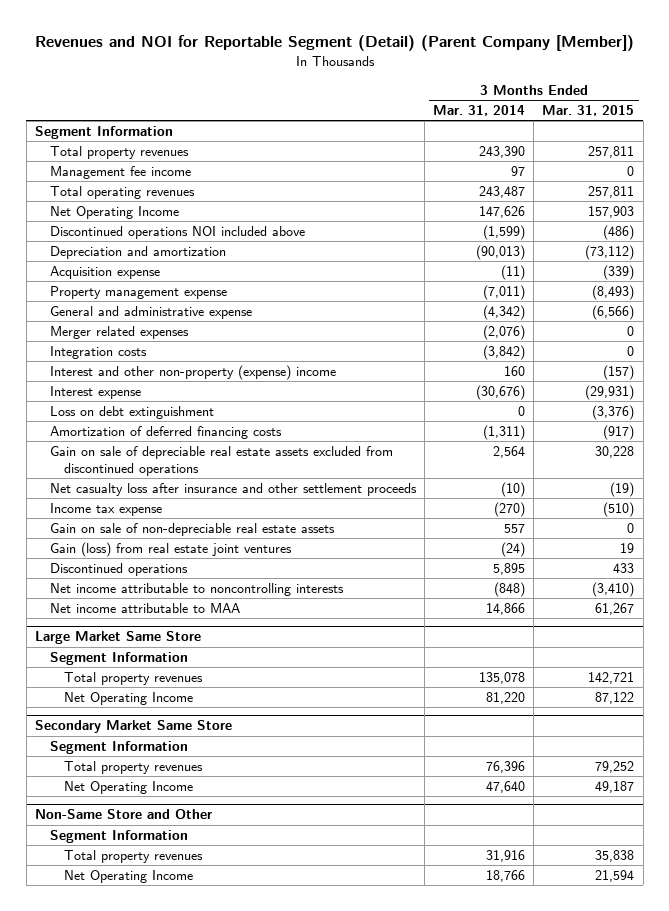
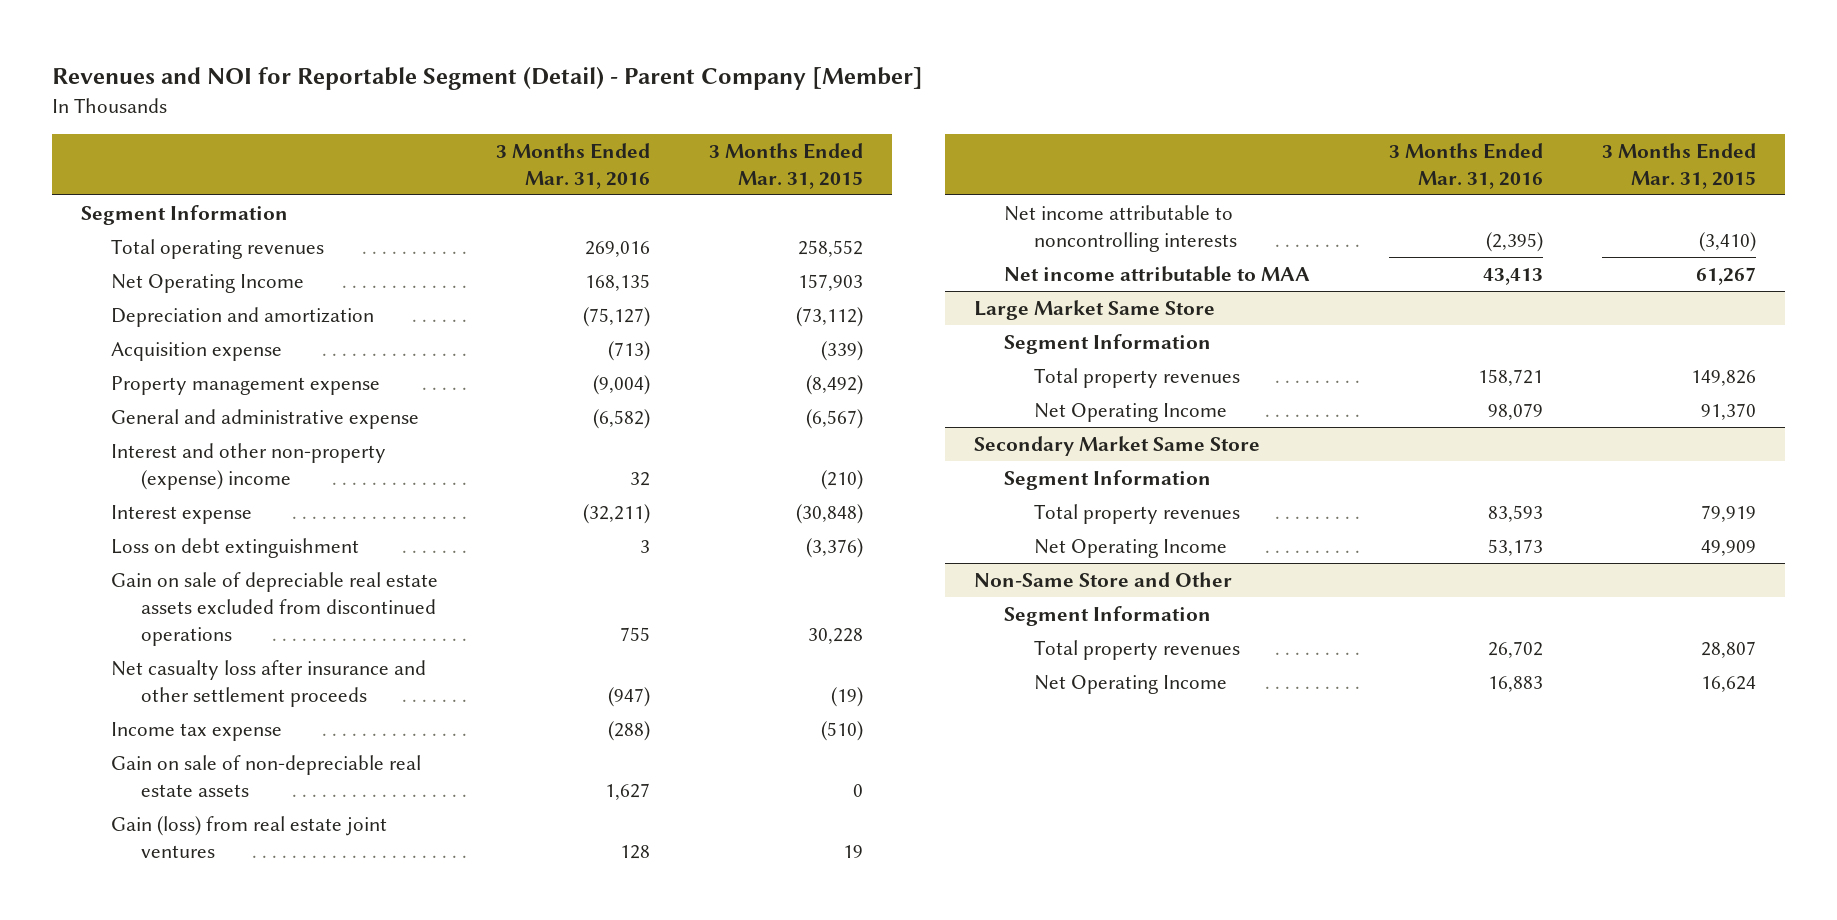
[34,35,634,52] Revenues and NOI for Reportable Segment (Detail) (Parent Company [Member]) -> [51,67,923,91] Revenues and NOI for Reportable Segment (Detail) - Parent Company [Member]
[432,105,525,117] Mar. 31, 2014 -> none
none -> [496,142,651,189] 3 Months Ended Mar. 31, 2016
[49,145,189,159] Total property revenues -> none
[49,165,191,179] Management fee income -> none
[588,185,635,198] 257,811 -> [797,239,863,257] 258,552
[49,225,305,239] Discontinued operations NOI included above -> none
[49,325,189,339] Merger related expenses -> none
[49,345,147,359] Integration costs -> none
[592,284,635,300] (8,493) -> [805,374,863,395] (8,492)
[592,304,635,320] (6,566) -> [805,408,863,429] (6,567)
[603,364,635,380] (157) -> [820,469,863,490] (210)
[585,384,635,400] (29,931) -> [795,503,863,524] (30,848)
[49,425,282,439] Amortization of deferred financing costs -> none
[49,562,188,576] Discontinued operations -> none
[588,671,635,684] 142,721 -> [1690,369,1756,386] 149,826
[595,691,635,704] 87,122 -> [1700,402,1756,420] 91,370
[595,760,635,773] 79,252 -> [1700,504,1756,522] 79,919
[595,780,635,793] 49,187 -> [1700,539,1756,556] 49,909
[595,849,635,862] 35,838 -> [1700,640,1756,658] 28,807
[595,869,635,882] 21,594 -> [1700,675,1756,692] 16,624

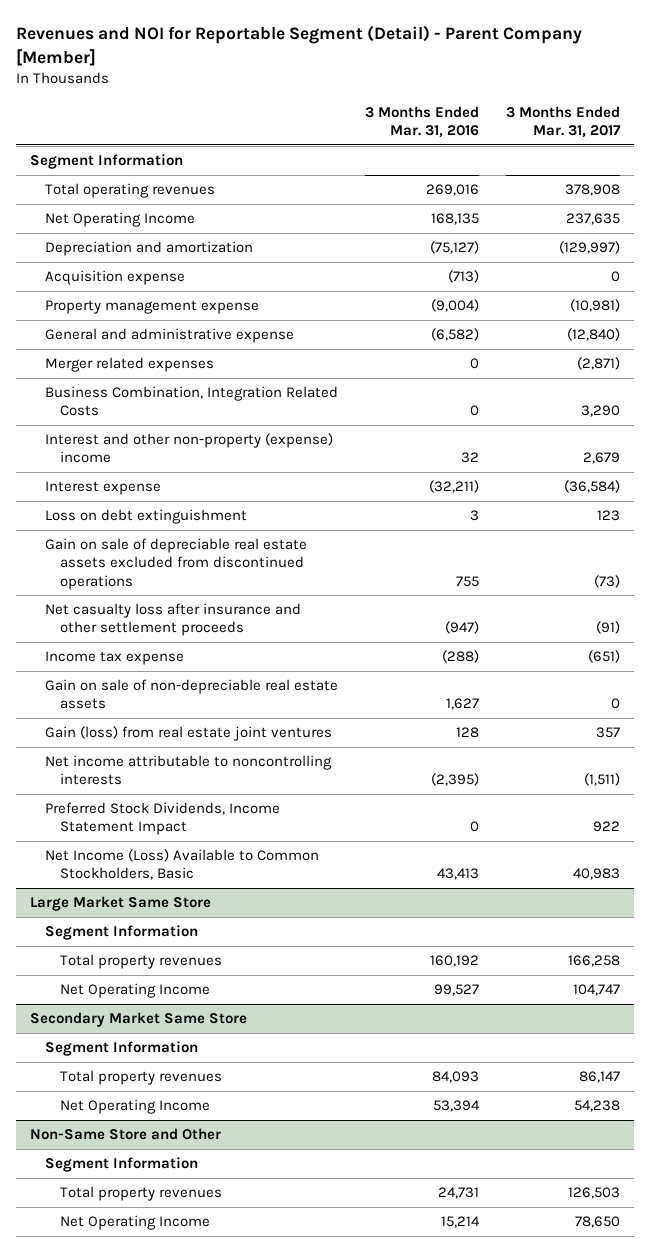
[708,142,863,189] 3 Months Ended Mar. 31, 2015 -> none
none -> [505,105,621,139] 3 Months Ended Mar. 31, 2017
none -> [44,357,214,373] Merger related expenses
none -> [44,386,338,417] Business Combination, Integration Related Costs
none -> [44,802,280,836] Preferred Stock Dividends, Income Statement Impact
[1004,265,1311,282] Net income attributable to MAA -> [44,849,319,881] Net Income (Loss) Available to Common Stockholders, Basic
[1478,368,1544,386] 158,721 -> [429,955,479,968] 160,192
[1488,402,1544,420] 98,079 -> [433,984,479,997] 99,527
[1488,504,1544,522] 83,593 -> [431,1071,479,1084] 84,093
[1488,538,1544,556] 53,173 -> [432,1100,480,1113] 53,394
[1488,640,1544,658] 26,702 -> [437,1187,479,1200] 24,731
[1488,675,1544,692] 16,883 -> [440,1216,480,1229] 15,214

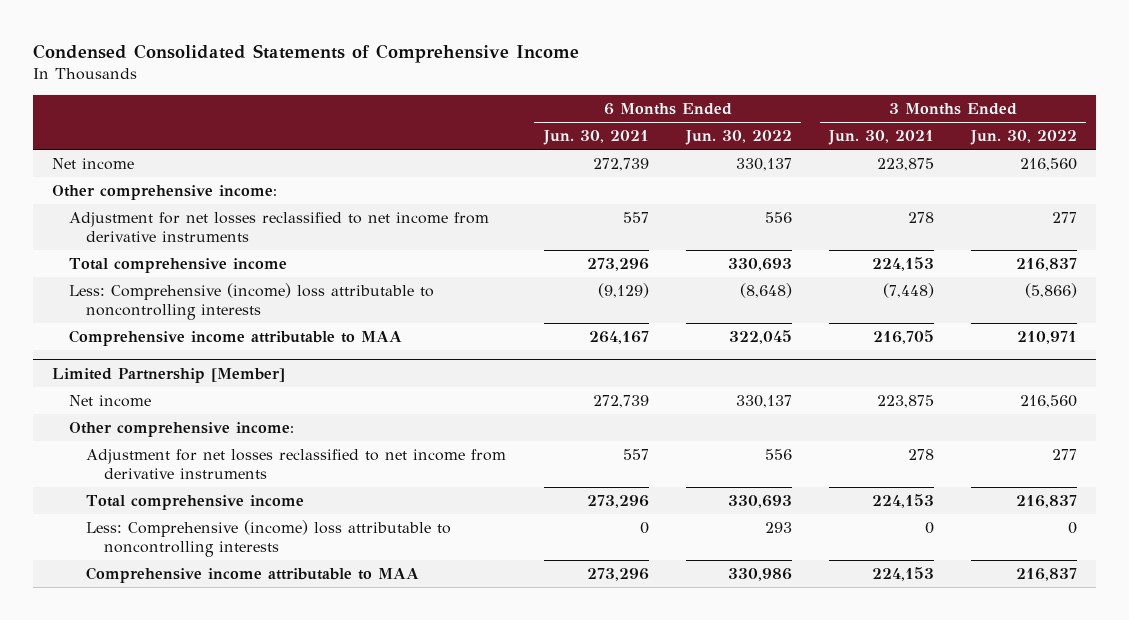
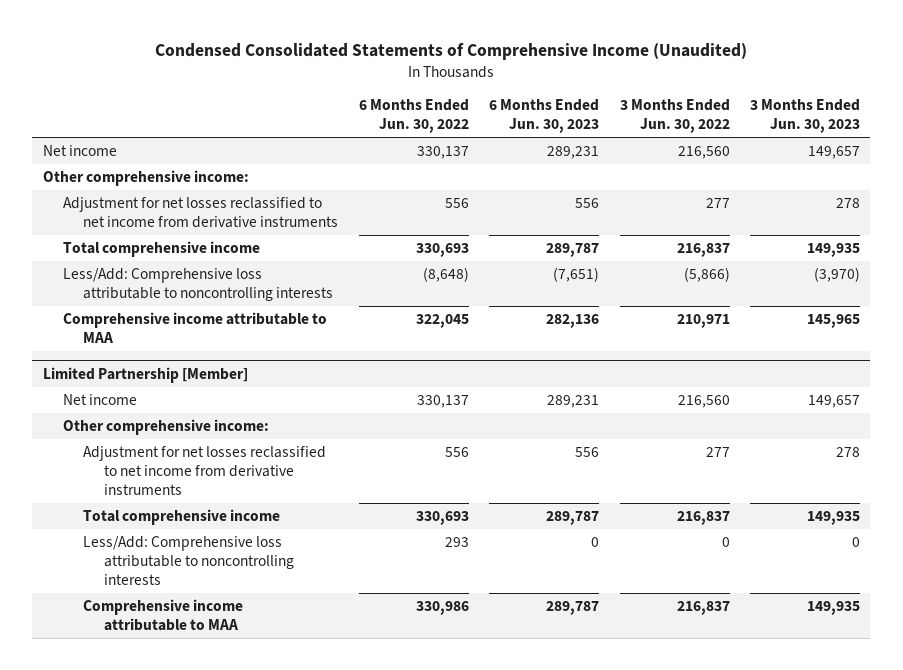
[33,43,580,63] Condensed Consolidated Statements of Comprehensive Income -> [155,43,748,61] Condensed Consolidated Statements of Comprehensive Income (Unaudited)
[542,130,649,146] Jun. 30, 2021 -> none
[827,130,934,146] Jun. 30, 2021 -> none
none -> [489,99,600,134] 6 Months Ended Jun. 30, 2023
none -> [750,99,861,134] 3 Months Ended Jun. 30, 2023
[69,282,435,321] Less: Comprehensive (income) loss attributable to noncontrolling interests -> [63,268,334,301] Less/Add: Comprehensive loss attributable to noncontrolling interests
[86,519,452,558] Less: Comprehensive (income) loss attributable to noncontrolling interests -> [83,536,294,585] Less/Add: Comprehensive loss attributable to noncontrolling interests

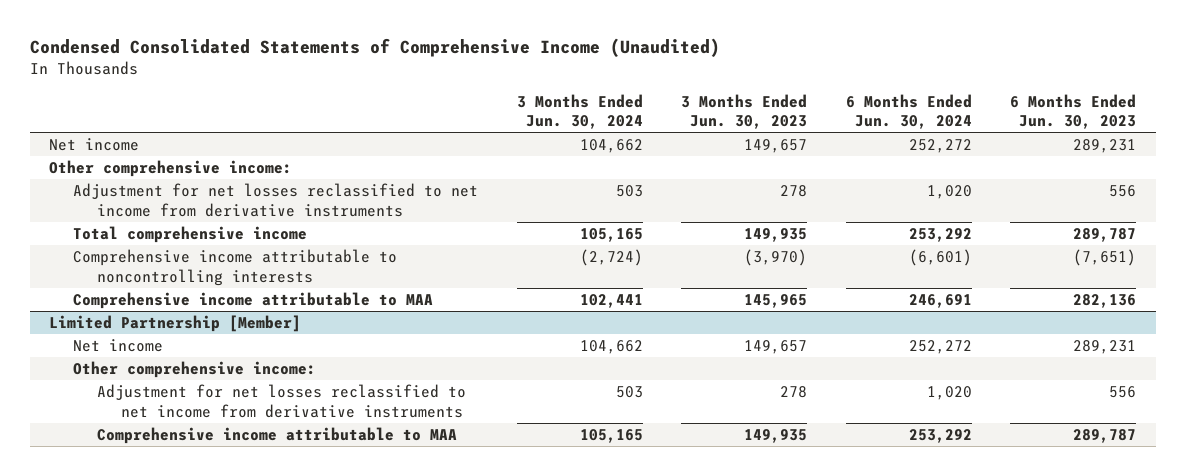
[358,99,469,134] 6 Months Ended Jun. 30, 2022 -> none
[619,99,730,134] 3 Months Ended Jun. 30, 2022 -> none
none -> [516,93,643,130] 3 Months Ended Jun. 30, 2024
none -> [845,93,972,130] 6 Months Ended Jun. 30, 2024
[63,268,334,301] Less/Add: Comprehensive loss attributable to noncontrolling interests -> [73,249,398,286] Comprehensive income attributable to noncontrolling interests
[83,509,281,526] Total comprehensive income -> none
[83,536,294,585] Less/Add: Comprehensive loss attributable to noncontrolling interests -> none

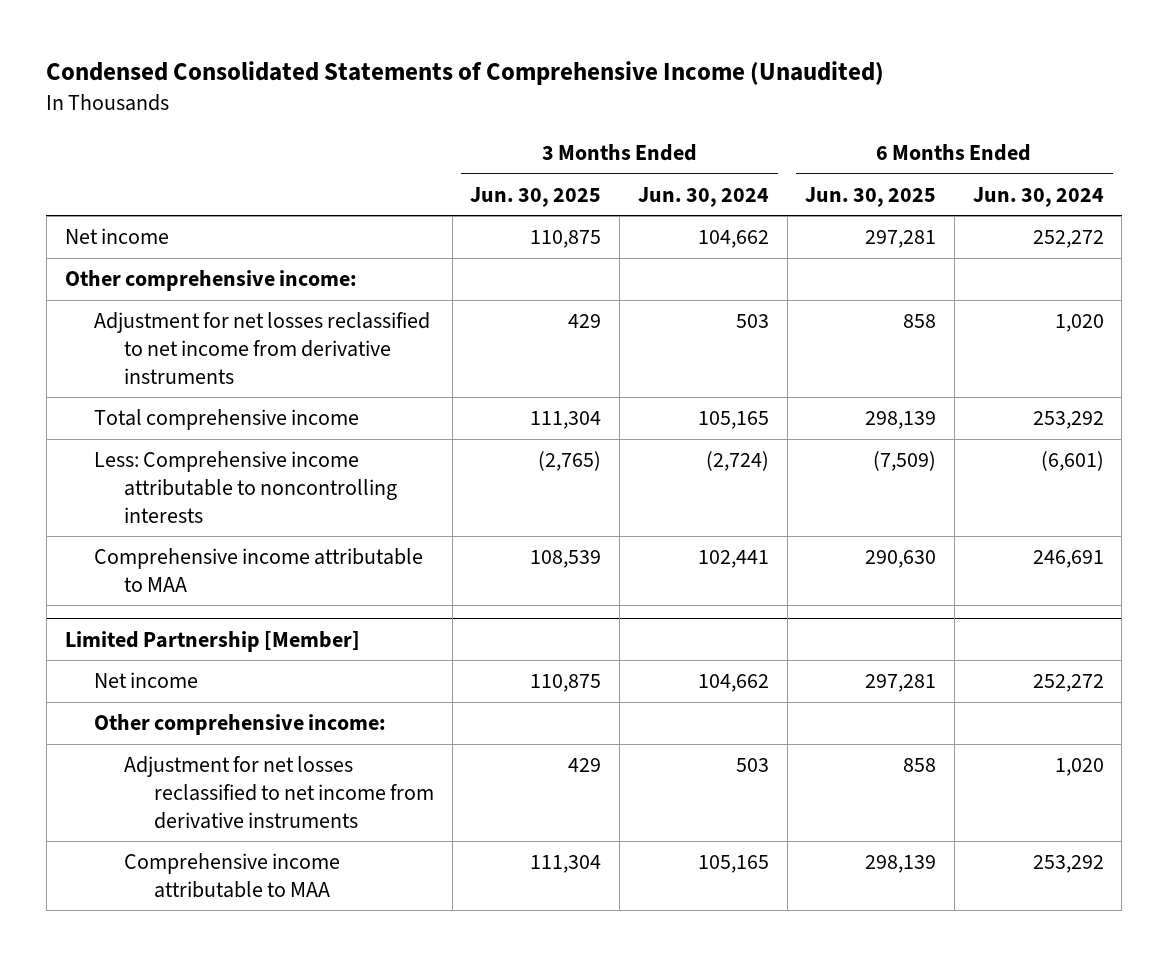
[681,93,808,130] 3 Months Ended Jun. 30, 2023 -> none
[1010,93,1137,130] 6 Months Ended Jun. 30, 2023 -> none
none -> [470,186,602,207] Jun. 30, 2025
none -> [805,186,937,207] Jun. 30, 2025
[73,249,398,286] Comprehensive income attributable to noncontrolling interests -> [94,451,398,523] Less: Comprehensive income attributable to noncontrolling interests

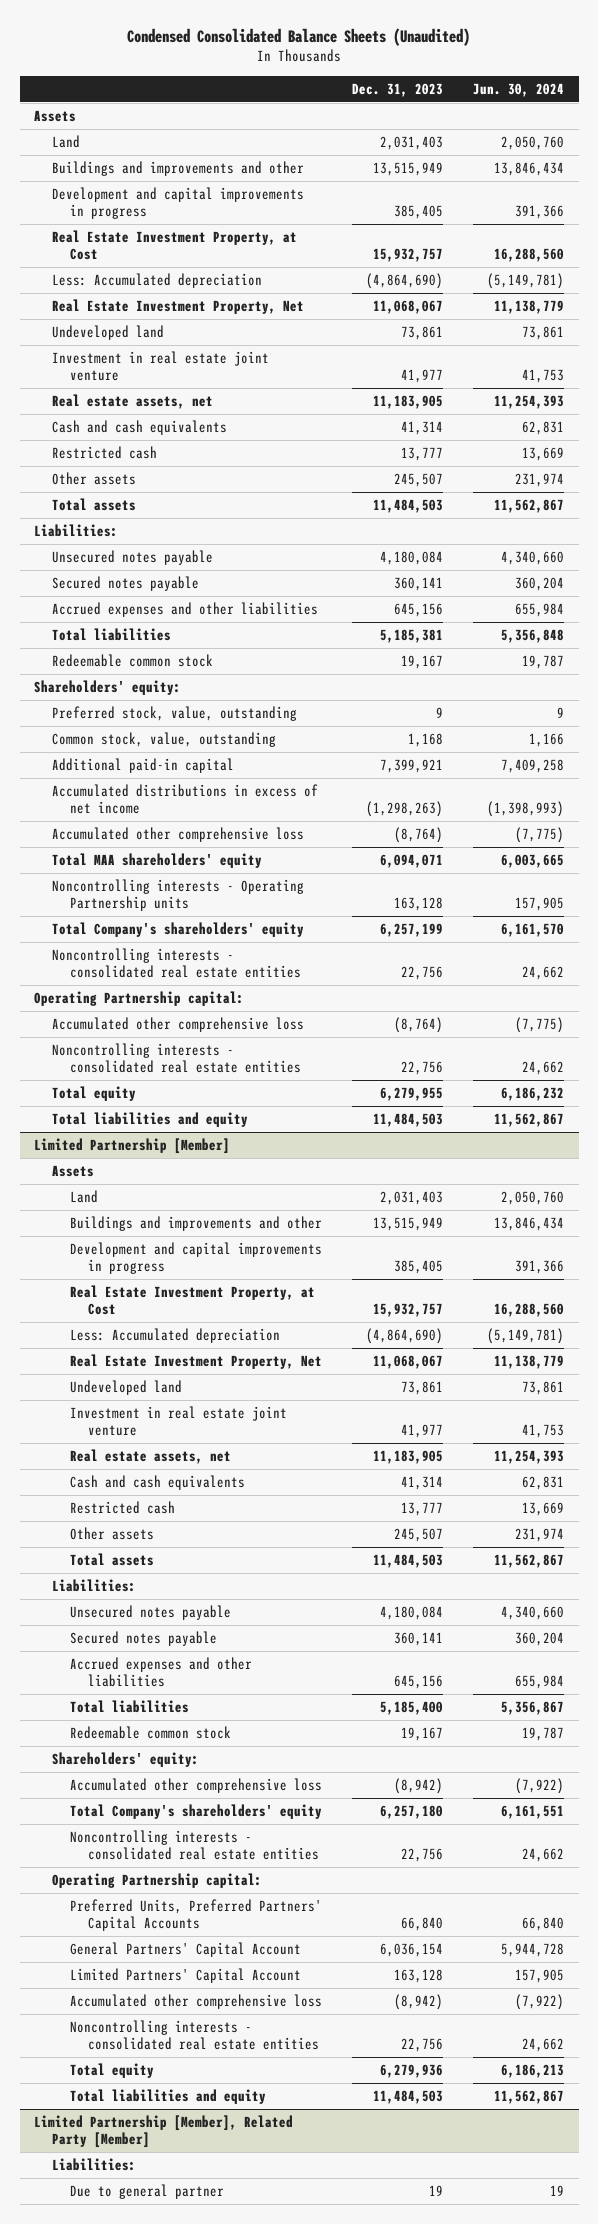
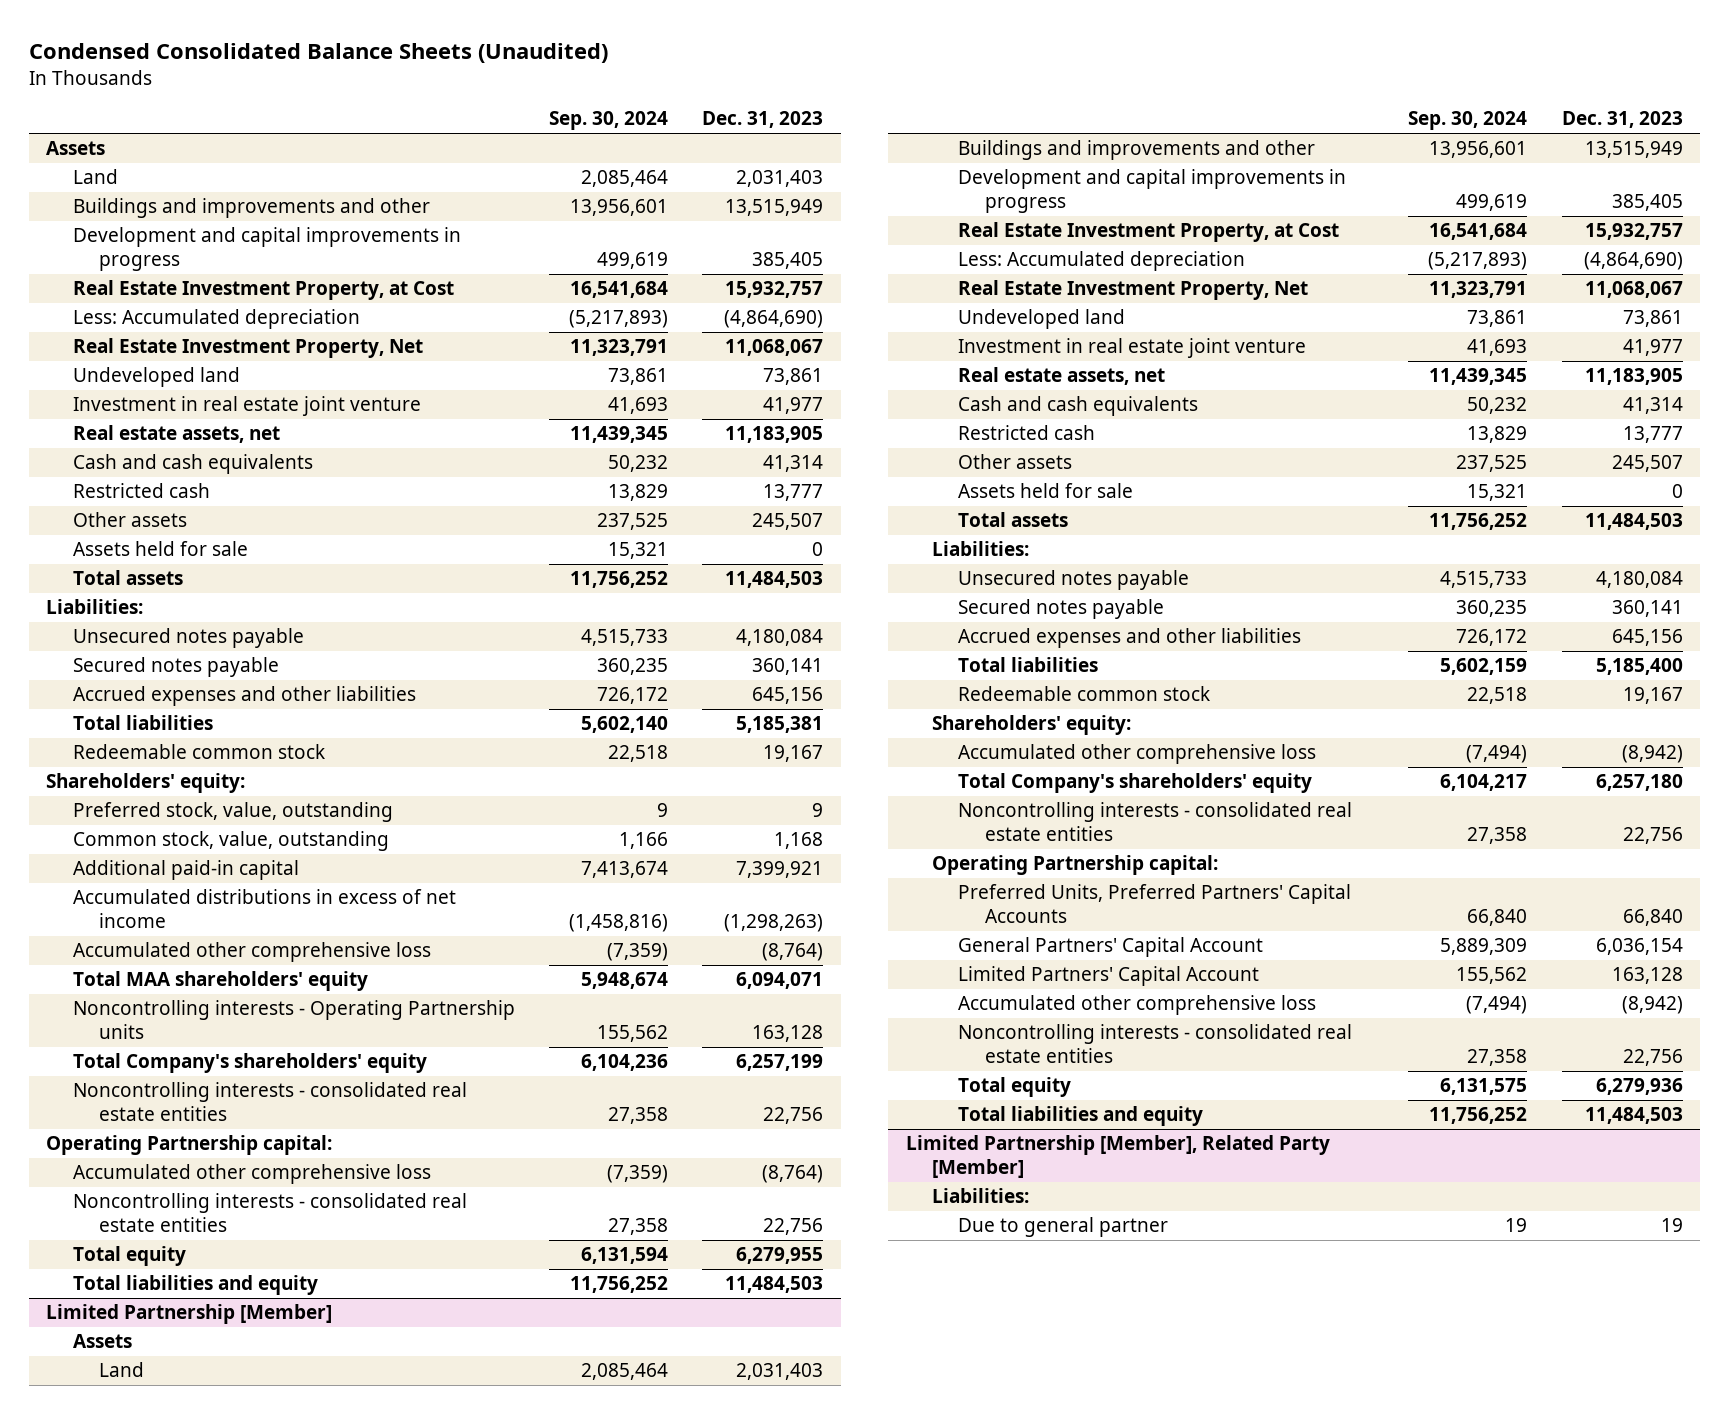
[472,82,564,97] Jun. 30, 2024 -> none
none -> [549,111,669,131] Sep. 30, 2024
none -> [72,541,248,557] Assets held for sale
none -> [958,483,1134,499] Assets held for sale

